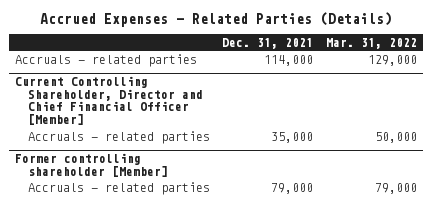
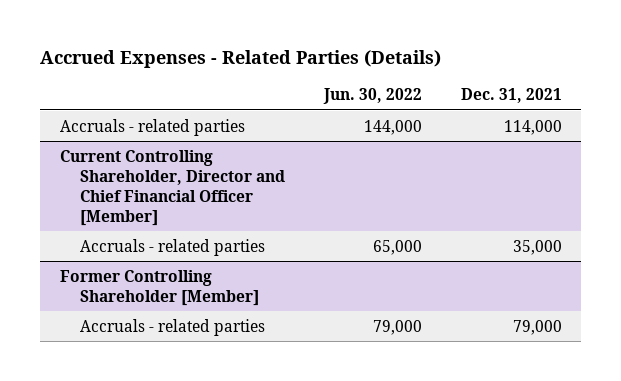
[325,37,417,49] Mar. 31, 2022 -> none
none -> [322,88,422,105] Jun. 30, 2022
[15,152,169,177] Former controlling shareholder [Member] -> [59,269,259,306] Former Controlling Shareholder [Member]

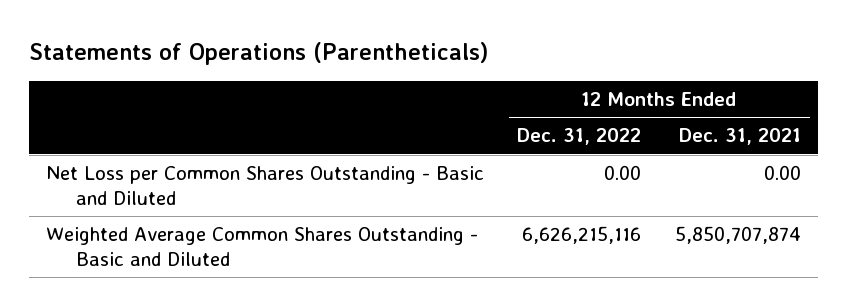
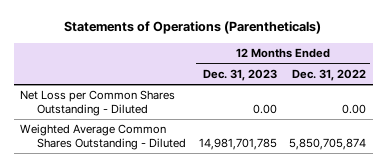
[679,128,802,146] Dec. 31, 2021 -> none
none -> [202,69,277,82] Dec. 31, 2023
[45,166,484,205] Net Loss per Common Shares Outstanding - Basic and Diluted -> [20,90,176,117] Net Loss per Common Shares Outstanding - Diluted
[45,227,478,266] Weighted Average Common Shares Outstanding - Basic and Diluted -> [20,124,187,151] Weighted Average Common Shares Outstanding - Diluted
[522,226,642,245] 6,626,215,116 -> [289,138,367,151] 5,850,705,874

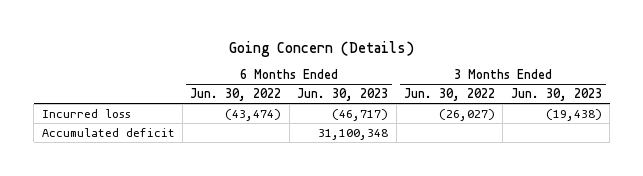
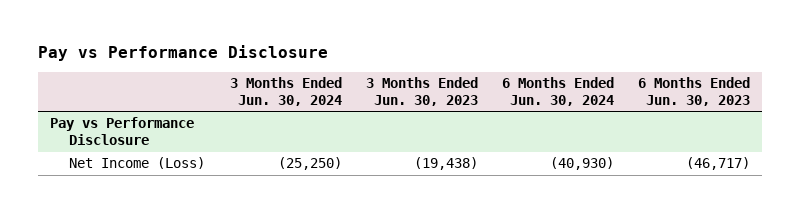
[228,40,414,57] Going Concern (Details) -> [37,45,328,62] Pay vs Performance Disclosure
[190,88,282,102] Jun. 30, 2022 -> none
[404,88,496,102] Jun. 30, 2022 -> none
none -> [229,77,342,106] 3 Months Ended Jun. 30, 2024
none -> [501,77,614,106] 6 Months Ended Jun. 30, 2024
[41,127,175,137] Accumulated deficit -> none
none -> [49,117,194,146] Pay vs Performance Disclosure
[41,108,131,118] Incurred loss -> [69,157,206,170] Net Income (Loss)

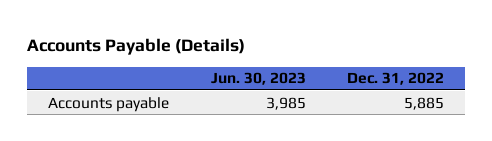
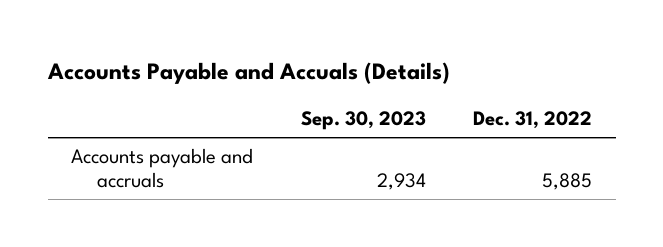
[27,38,246,56] Accounts Payable (Details) -> [46,62,450,85] Accounts Payable and Accuals (Details)
[210,72,306,86] Jun. 30, 2023 -> none
none -> [300,111,426,131] Sep. 30, 2023
[48,96,170,112] Accounts payable -> [71,148,254,189] Accounts payable and accruals

